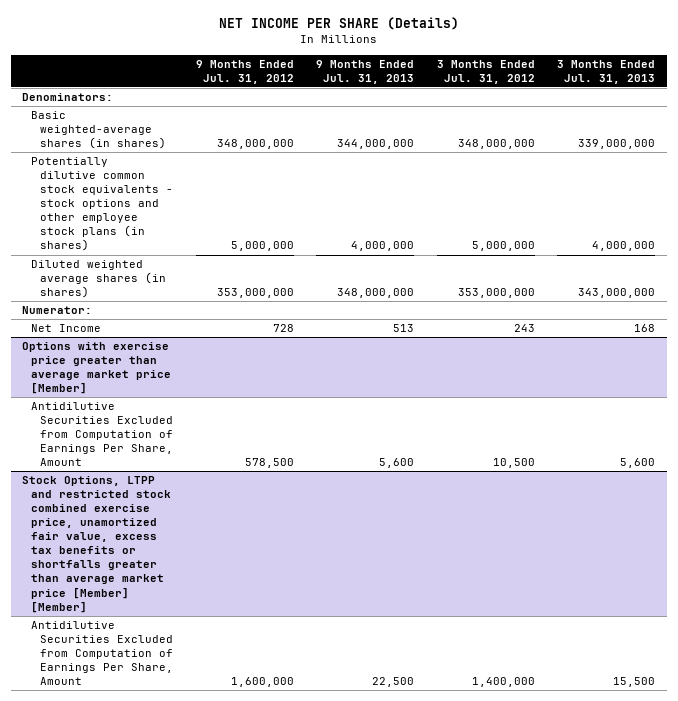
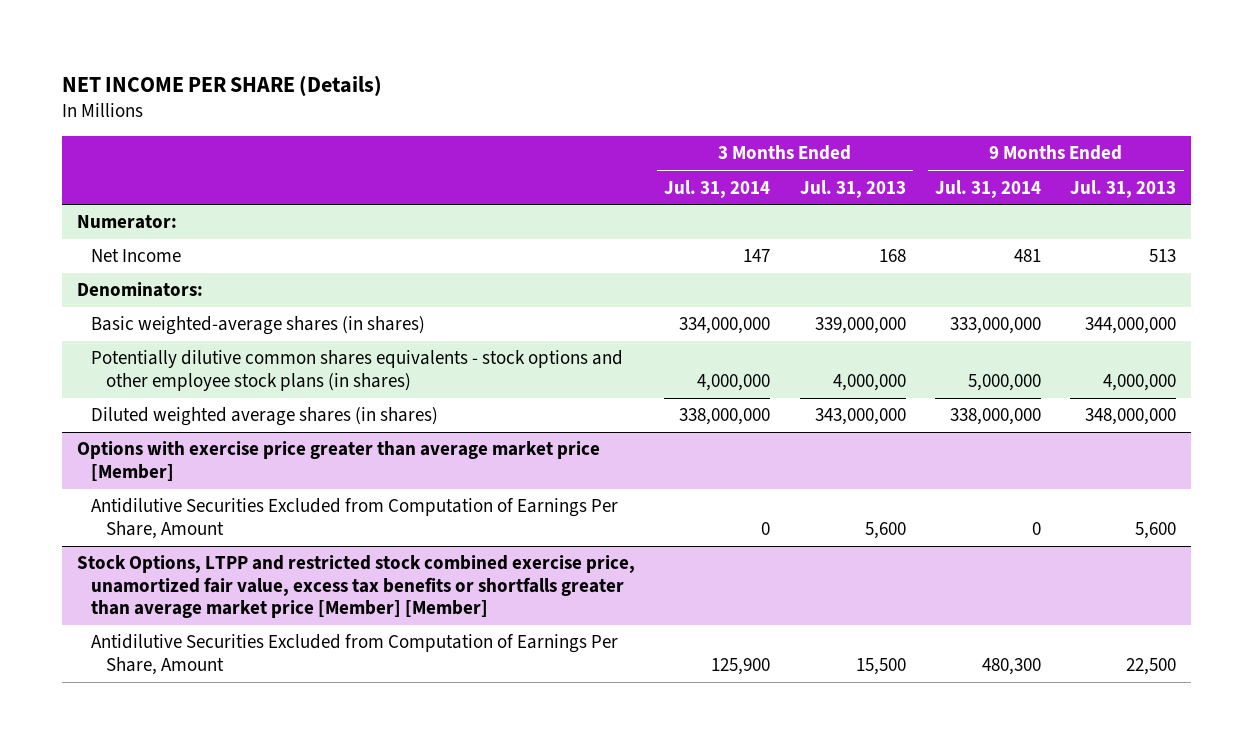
[195,59,294,84] 9 Months Ended Jul. 31, 2012 -> none
[436,59,535,84] 3 Months Ended Jul. 31, 2012 -> none
none -> [664,179,771,198] Jul. 31, 2014
none -> [935,179,1042,198] Jul. 31, 2014
[22,306,93,315] Numerator: -> [76,215,177,230] Numerator:
[31,324,102,333] Net Income -> [91,249,182,263] Net Income
[31,157,174,252] Potentially dilutive common stock equivalents - stock options and other employee stock plans (in shares) -> [91,350,624,391] Potentially dilutive common shares equivalents - stock options and other employee stock plans (in shares)

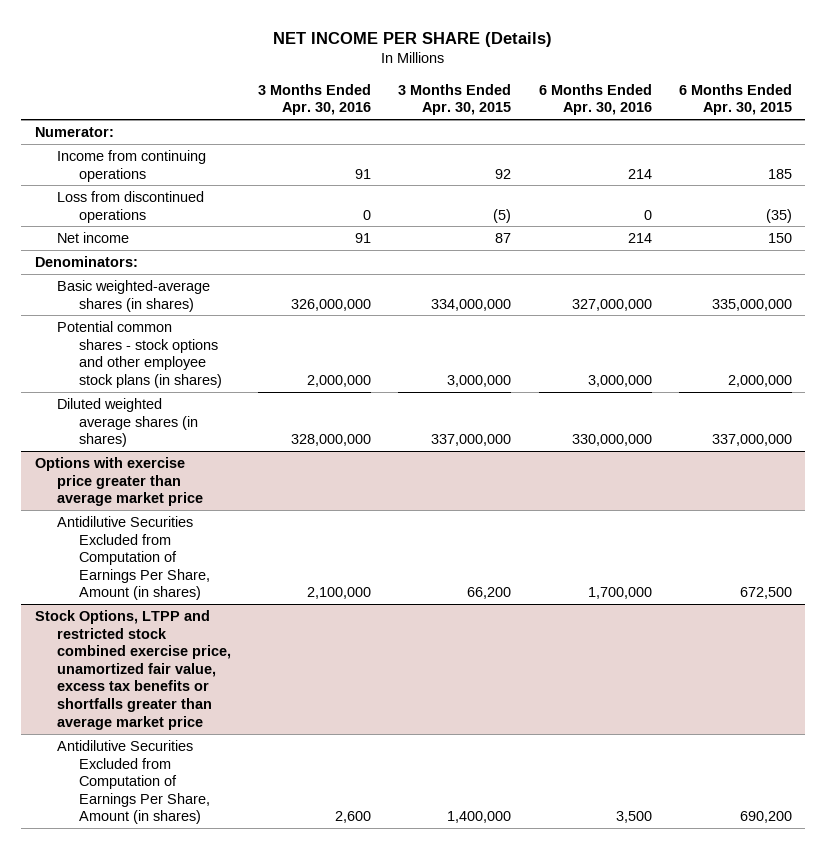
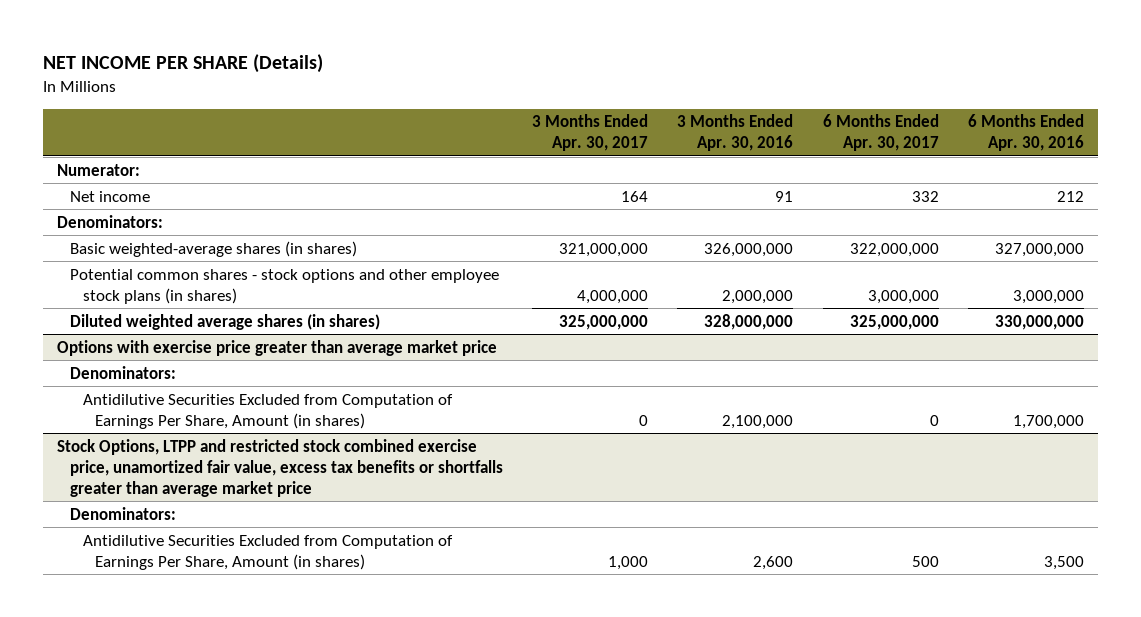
[398,83,512,116] 3 Months Ended Apr. 30, 2015 -> none
[678,83,792,116] 6 Months Ended Apr. 30, 2015 -> none
none -> [532,114,649,152] 3 Months Ended Apr. 30, 2017
none -> [822,114,939,152] 6 Months Ended Apr. 30, 2017
[56,149,206,182] Income from continuing operations -> none
[56,190,204,223] Loss from discontinued operations -> none
[627,232,652,243] 214 -> [1056,190,1084,202] 212
none -> [69,365,176,379] Denominators:
none -> [69,506,176,520] Denominators:

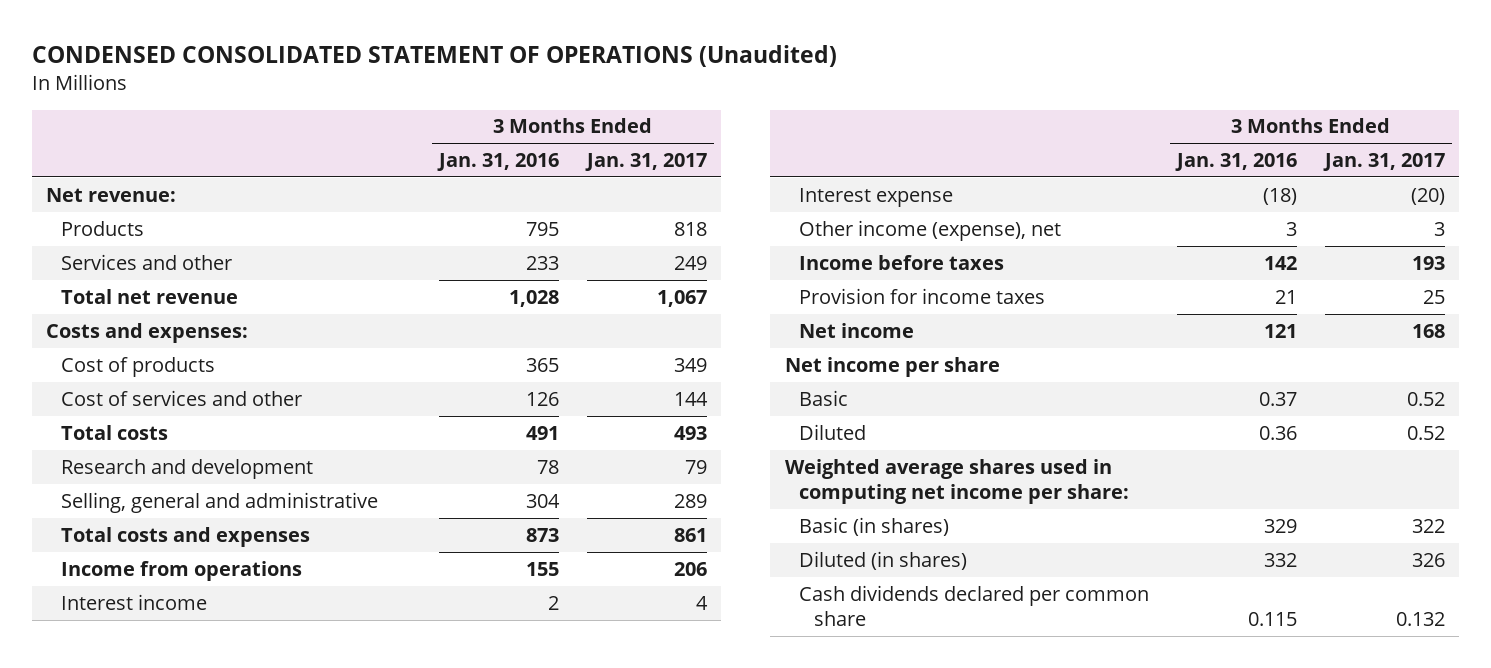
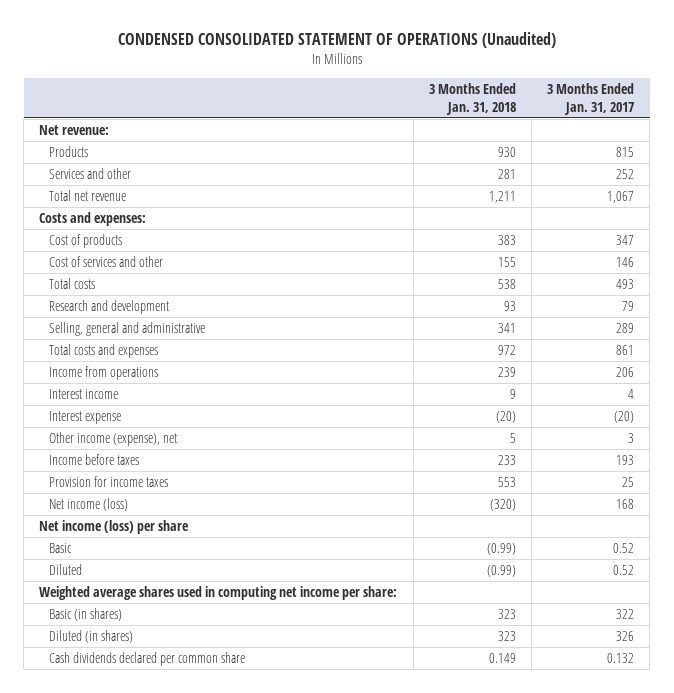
[436,153,559,172] Jan. 31, 2016 -> none
none -> [428,82,516,115] 3 Months Ended Jan. 31, 2018
[673,221,707,236] 818 -> [616,146,635,157] 815
[673,255,707,270] 249 -> [616,168,635,179] 252
[673,357,707,372] 349 -> [616,234,635,245] 347
[673,391,708,406] 144 -> [616,256,635,267] 146
[799,322,915,338] Net income -> [49,497,129,511] Net income (loss)
[784,356,1000,377] Net income per share -> [39,519,190,534] Net income (loss) per share

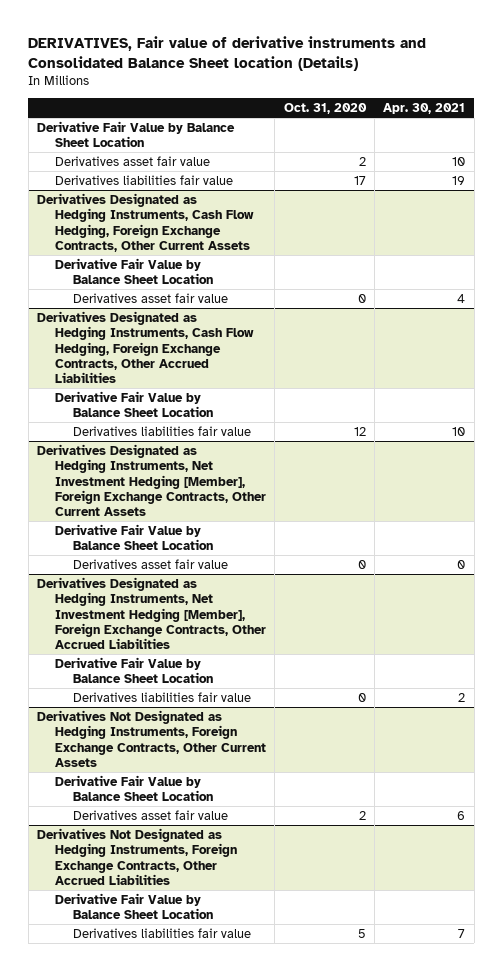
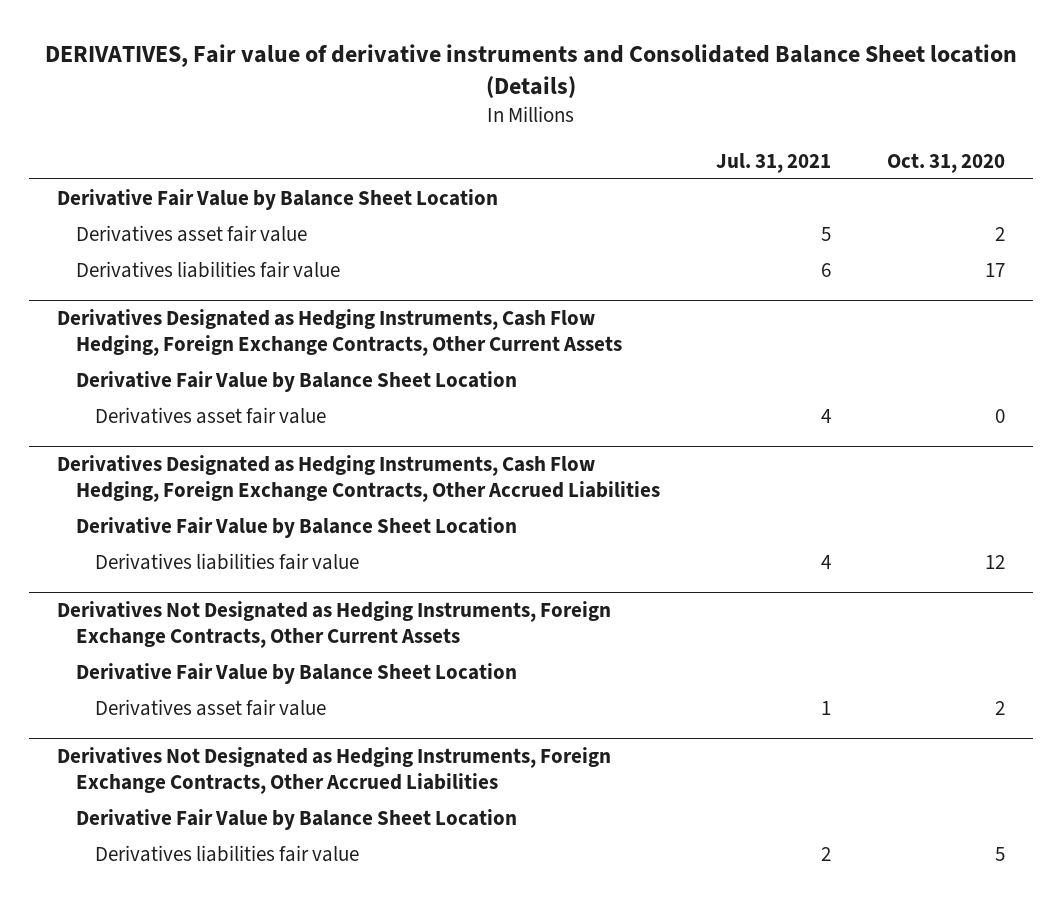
[383,102,466,114] Apr. 30, 2021 -> none
none -> [715,152,831,173] Jul. 31, 2021
[37,443,267,517] Derivatives Designated as Hedging Instruments, Net Investment Hedging [Member], Foreign Exchange Contracts, Other Current Assets -> none
[55,523,214,551] Derivative Fair Value by Balance Sheet Location -> none
[73,558,229,569] Derivatives asset fair value -> none
[37,576,267,650] Derivatives Designated as Hedging Instruments, Net Investment Hedging [Member], Foreign Exchange Contracts, Other Accrued Liabilities -> none
[55,656,214,684] Derivative Fair Value by Balance Sheet Location -> none
[73,691,252,702] Derivatives liabilities fair value -> none

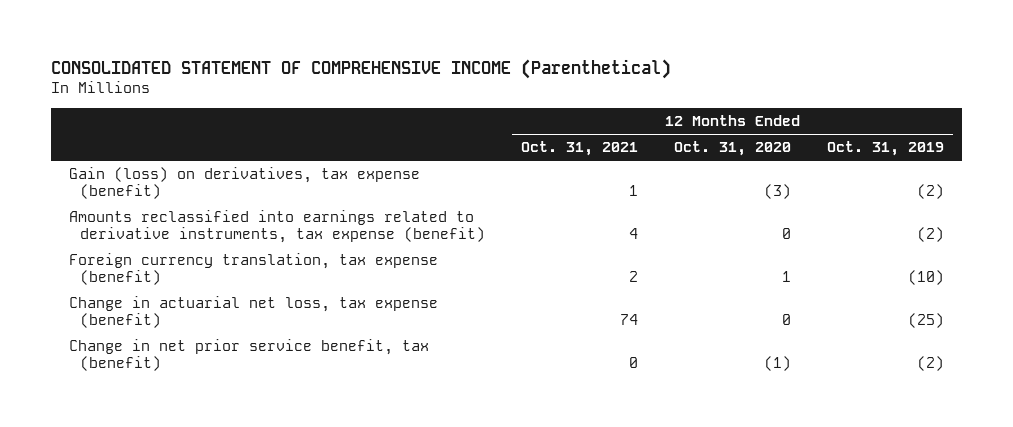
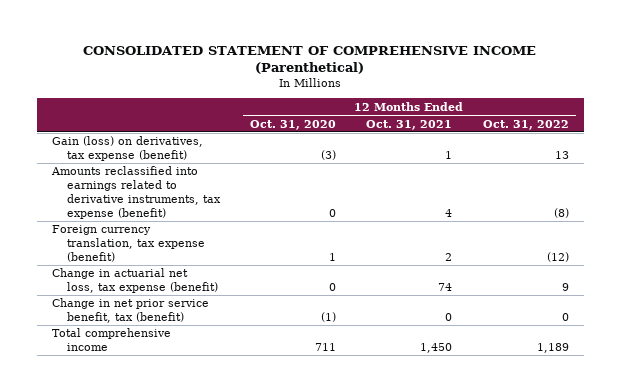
[827,141,945,157] Oct. 31, 2019 -> none
none -> [482,119,569,130] Oct. 31, 2022
none -> [52,328,172,352] Total comprehensive income

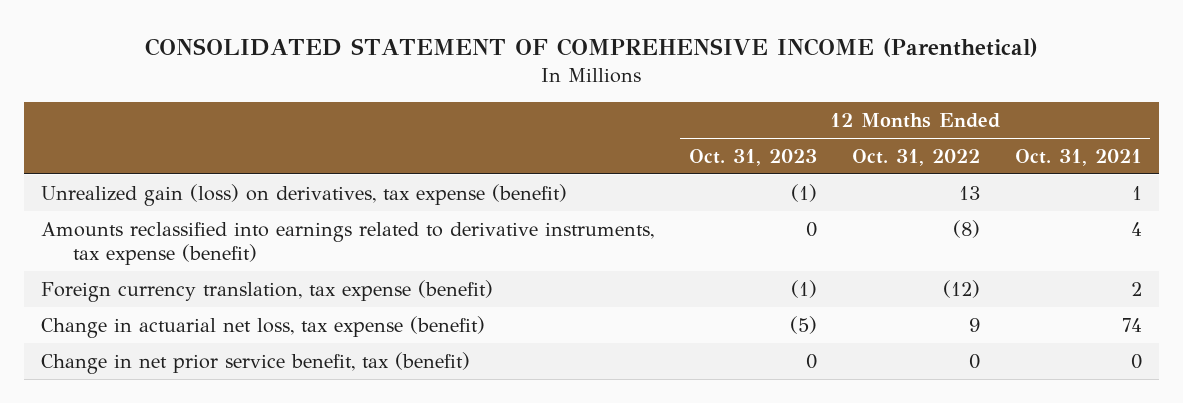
[250,119,337,130] Oct. 31, 2020 -> none
none -> [688,148,817,166] Oct. 31, 2023
[52,136,204,162] Gain (loss) on derivatives, tax expense (benefit) -> [41,183,568,206] Unrealized gain (loss) on derivatives, tax expense (benefit)
[52,328,172,352] Total comprehensive income -> none

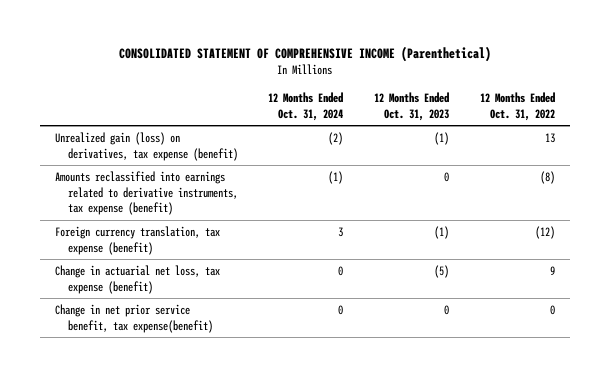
[1014,148,1142,166] Oct. 31, 2021 -> none
none -> [268,92,344,121] 12 Months Ended Oct. 31, 2024
[41,351,471,374] Change in net prior service benefit, tax (benefit) -> [54,304,213,333] Change in net prior service benefit, tax expense(benefit)

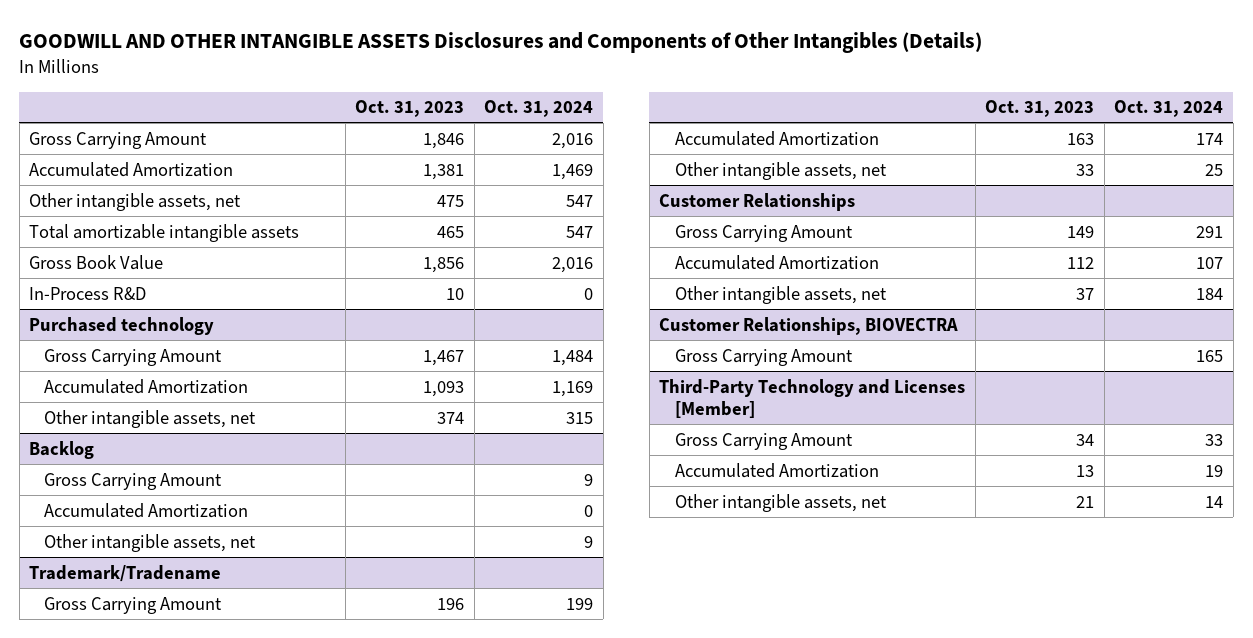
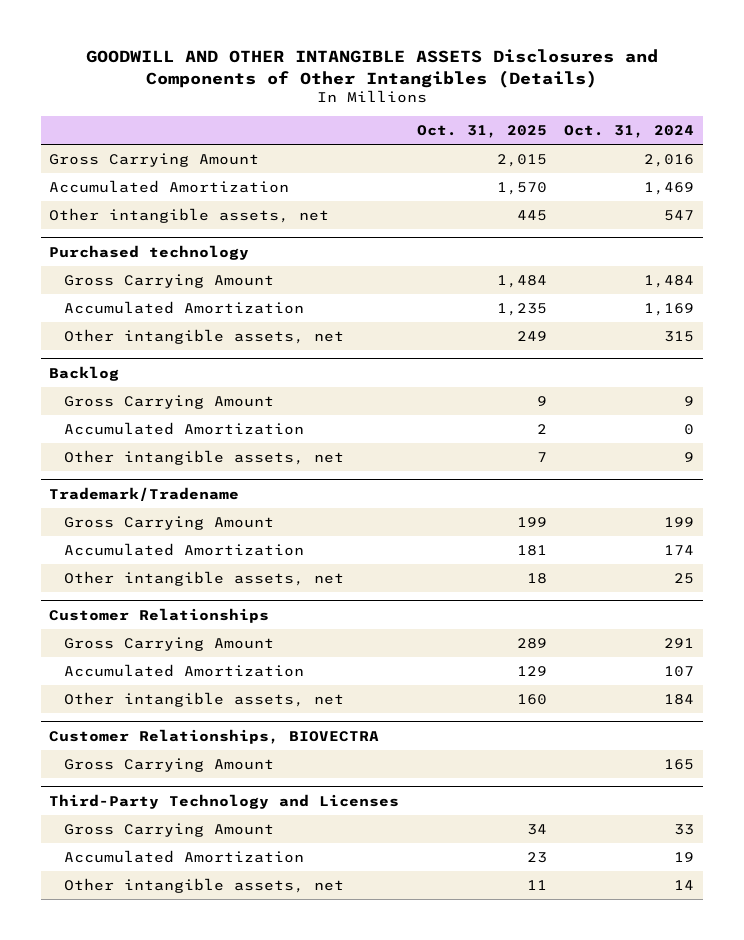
[355,100,465,118] Oct. 31, 2023 -> none
none -> [416,124,547,138] Oct. 31, 2025
[29,223,300,242] Total amortizable intangible assets -> none
[29,254,164,270] Gross Book Value -> none
[29,286,147,300] In-Process R&D -> none
[659,378,966,418] Third-Party Technology and Licenses [Member] -> [49,793,400,809] Third-Party Technology and Licenses

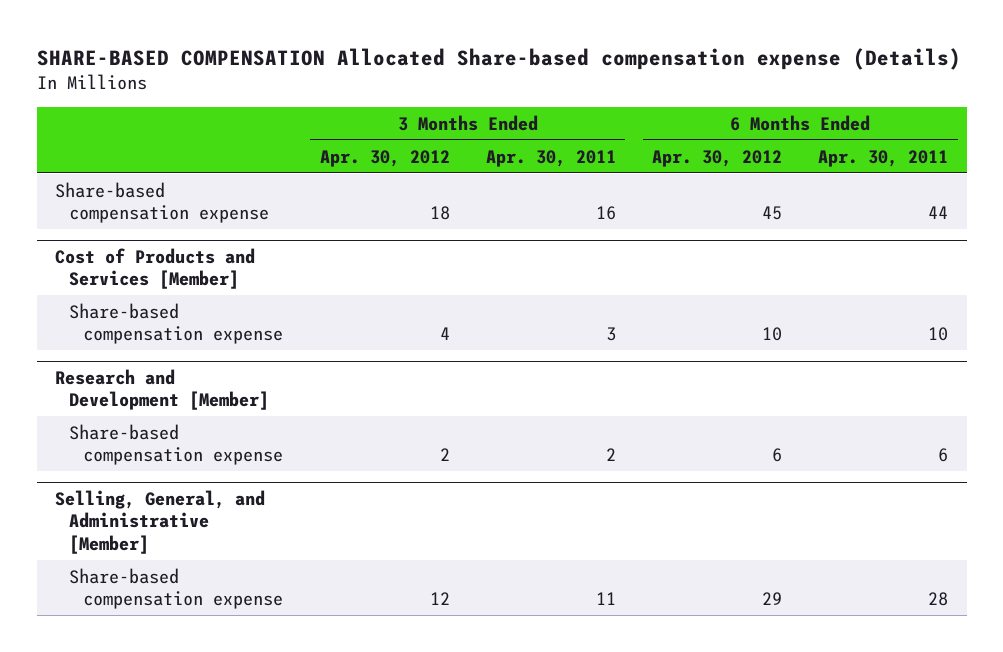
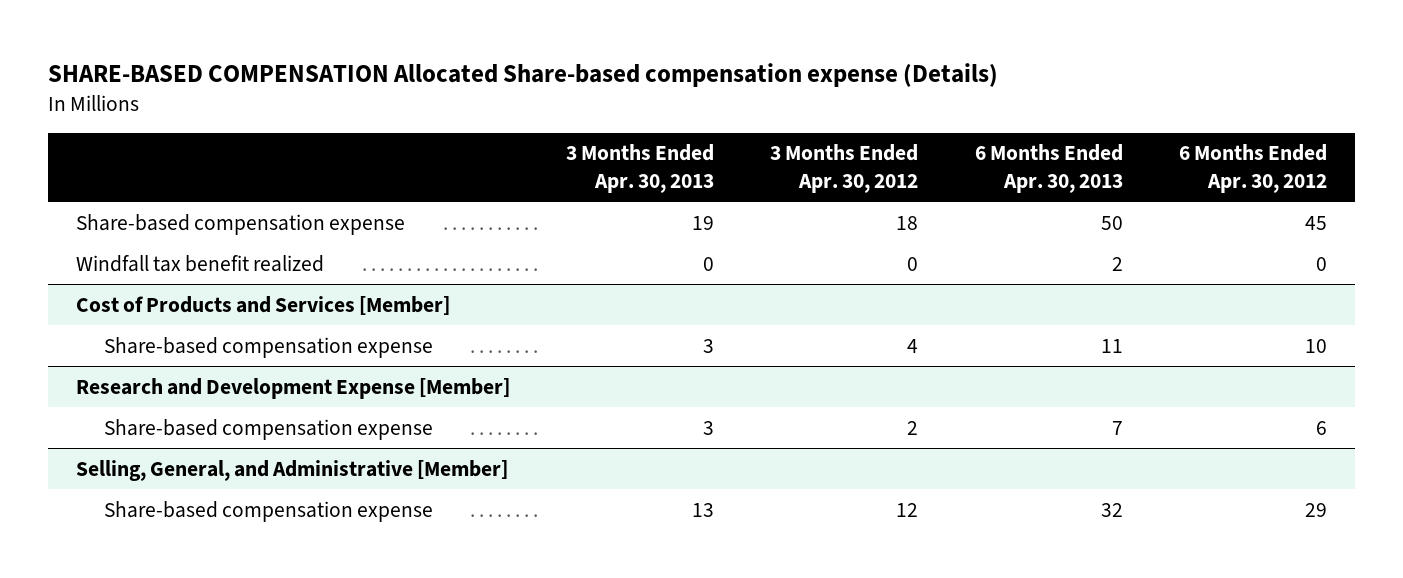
[485,149,616,167] Apr. 30, 2011 -> none
[818,149,949,167] Apr. 30, 2011 -> none
none -> [566,144,715,193] 3 Months Ended Apr. 30, 2013
none -> [974,144,1123,193] 6 Months Ended Apr. 30, 2013
none -> [76,254,325,272] Windfall tax benefit realized
[54,368,270,411] Research and Development [Member] -> [76,377,511,399] Research and Development Expense [Member]

